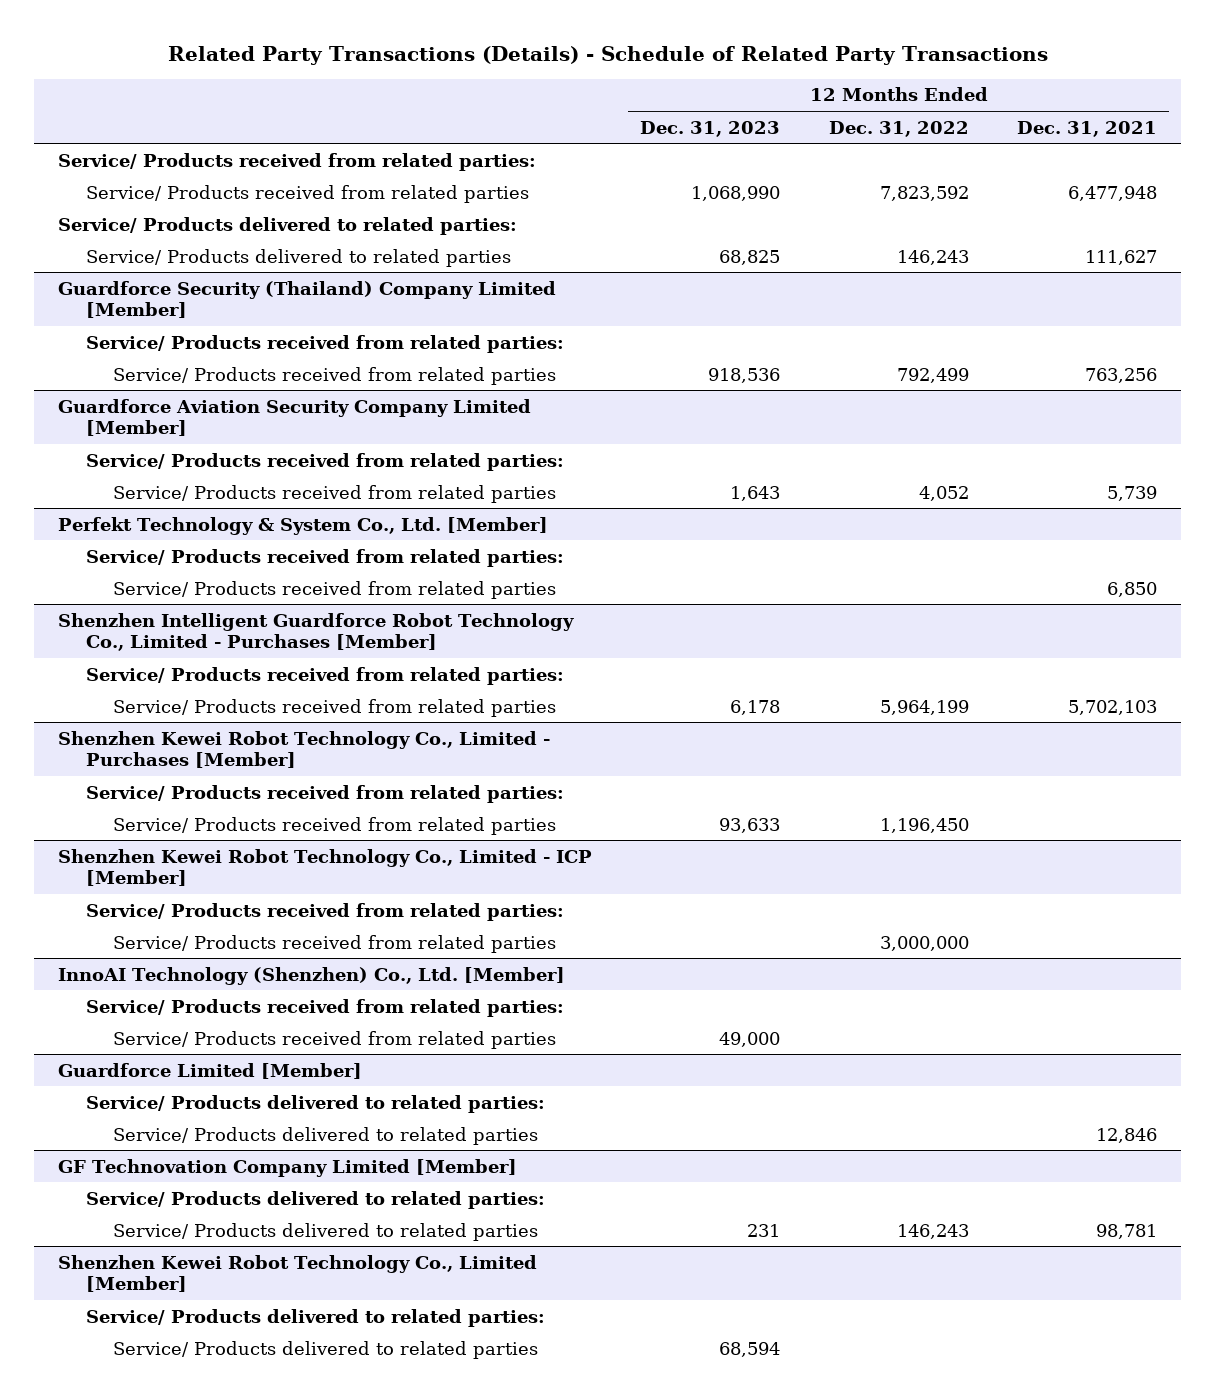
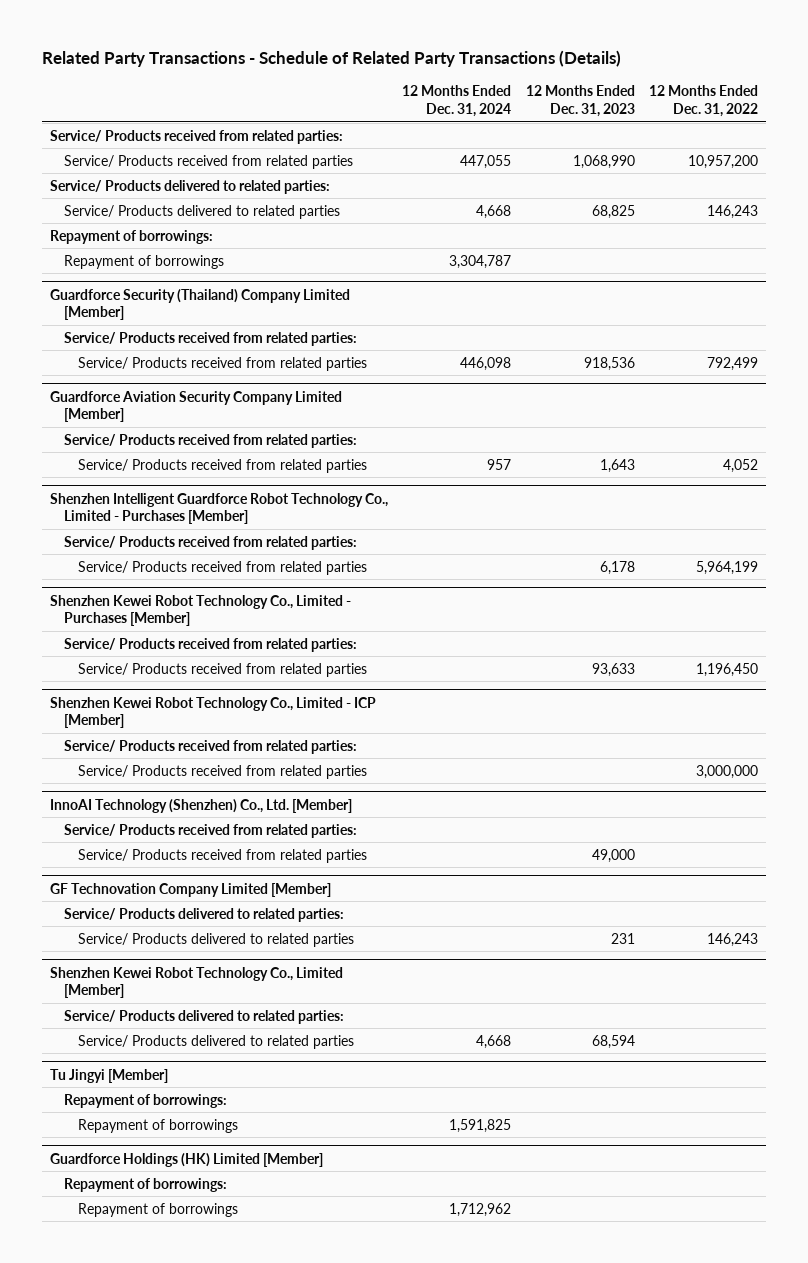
[167,46,1048,66] Related Party Transactions (Details) - Schedule of Related Party Transactions -> [42,50,622,68] Related Party Transactions - Schedule of Related Party Transactions (Details)
[1016,120,1157,137] Dec. 31, 2021 -> none
none -> [402,85,512,118] 12 Months Ended Dec. 31, 2024
[879,185,969,201] 7,823,592 -> [688,154,759,169] 10,957,200
none -> [49,229,213,244] Repayment of borrowings:
none -> [63,254,224,269] Repayment of borrowings
[58,516,549,535] Perfekt Technology & System Co., Ltd. [Member] -> none
[85,548,564,567] Service/ Products received from related parties: -> none
[113,580,557,599] Service/ Products received from related parties -> none
[58,1062,363,1079] Guardforce Limited [Member] -> none
[85,1094,545,1113] Service/ Products delivered to related parties: -> none
[113,1126,539,1145] Service/ Products delivered to related parties -> none
none -> [49,1068,168,1083] Tu Jingyi [Member]
none -> [63,1093,227,1108] Repayment of borrowings:
none -> [77,1118,238,1133] Repayment of borrowings
none -> [49,1152,323,1167] Guardforce Holdings (HK) Limited [Member]
none -> [63,1177,227,1192] Repayment of borrowings:
none -> [77,1202,238,1217] Repayment of borrowings

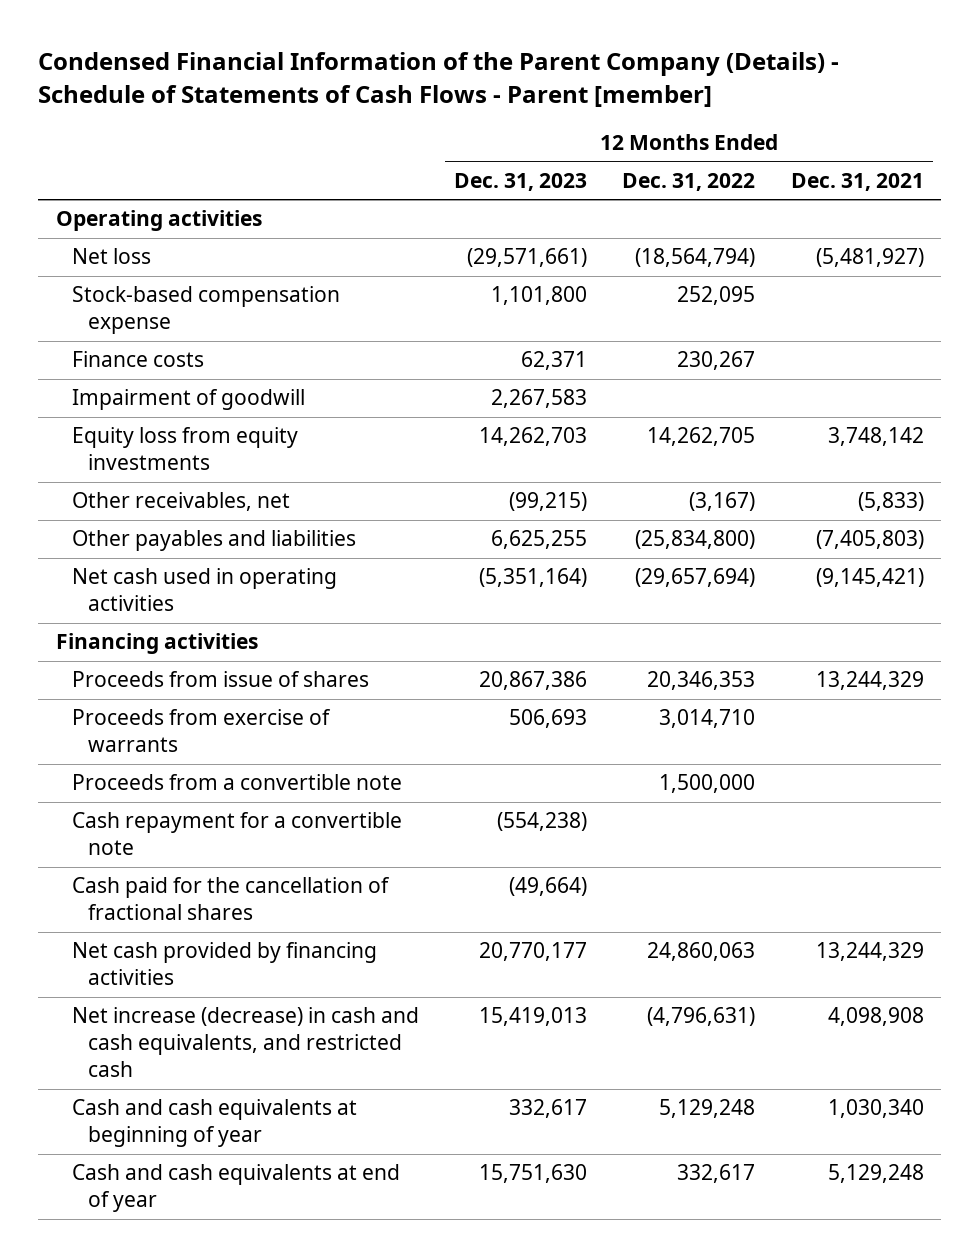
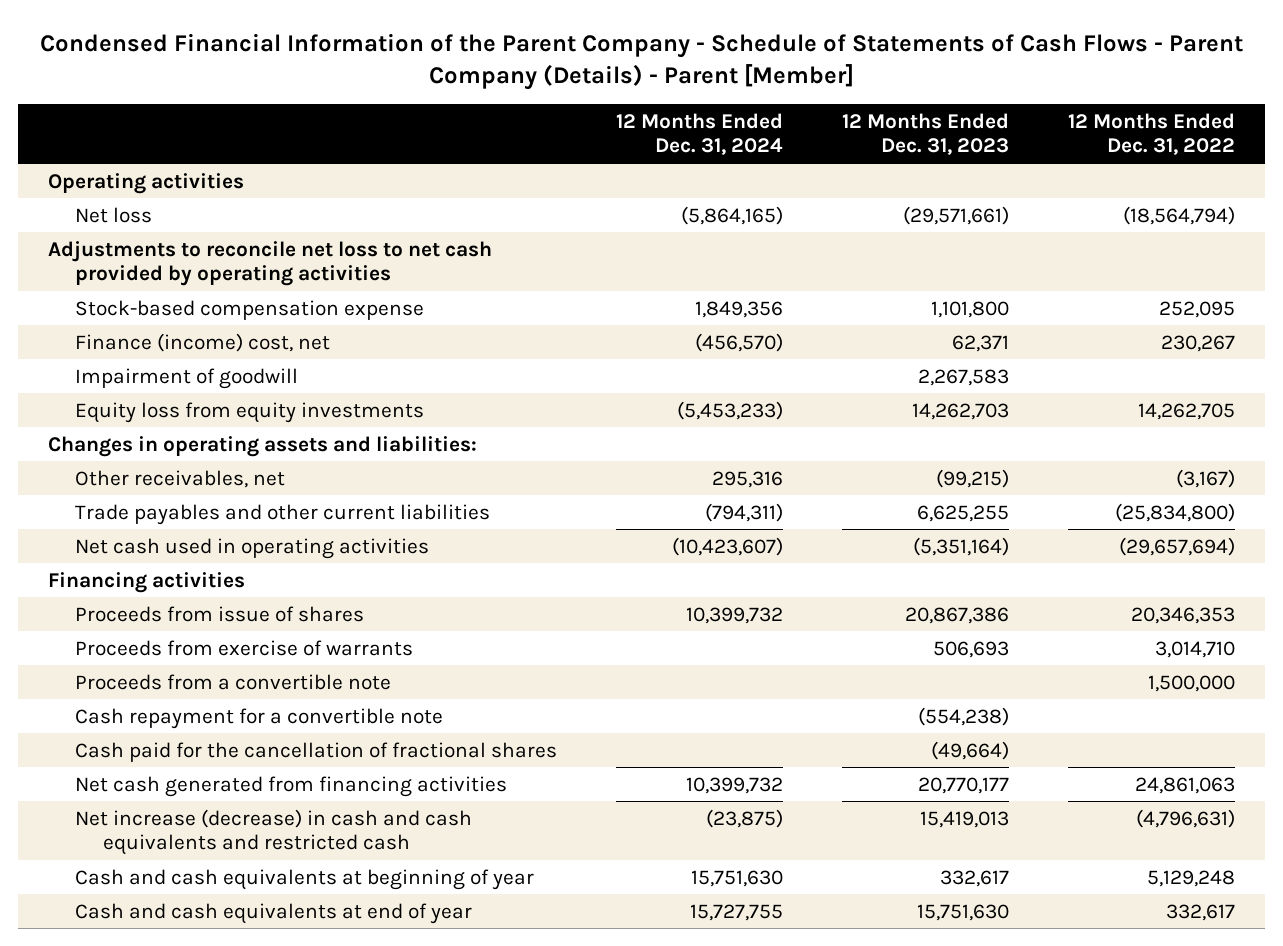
[38,52,840,107] Condensed Financial Information of the Parent Company (Details) - Schedule of Statements of Cash Flows - Parent [member] -> [39,32,1243,91] Condensed Financial Information of the Parent Company - Schedule of Statements of Cash Flows - Parent Company (Details) - Parent [Member]
[790,172,924,191] Dec. 31, 2021 -> none
none -> [616,113,784,156] 12 Months Ended Dec. 31, 2024
none -> [47,240,492,287] Adjustments to reconcile net loss to net cash provided by operating activities
[71,351,204,368] Finance costs -> [75,332,331,352] Finance (income) cost, net
none -> [47,435,477,457] Changes in operating assets and liabilities:
[71,530,356,552] Other payables and liabilities -> [75,503,491,525] Trade payables and other current liabilities
[71,942,377,986] Net cash provided by financing activities -> [75,775,508,797] Net cash generated from financing activities
[647,942,756,962] 24,860,063 -> [1135,776,1236,794] 24,861,063
[71,1007,419,1078] Net increase (decrease) in cash and cash equivalents, and restricted cash -> [75,808,473,856] Net increase (decrease) in cash and cash equivalents and restricted cash

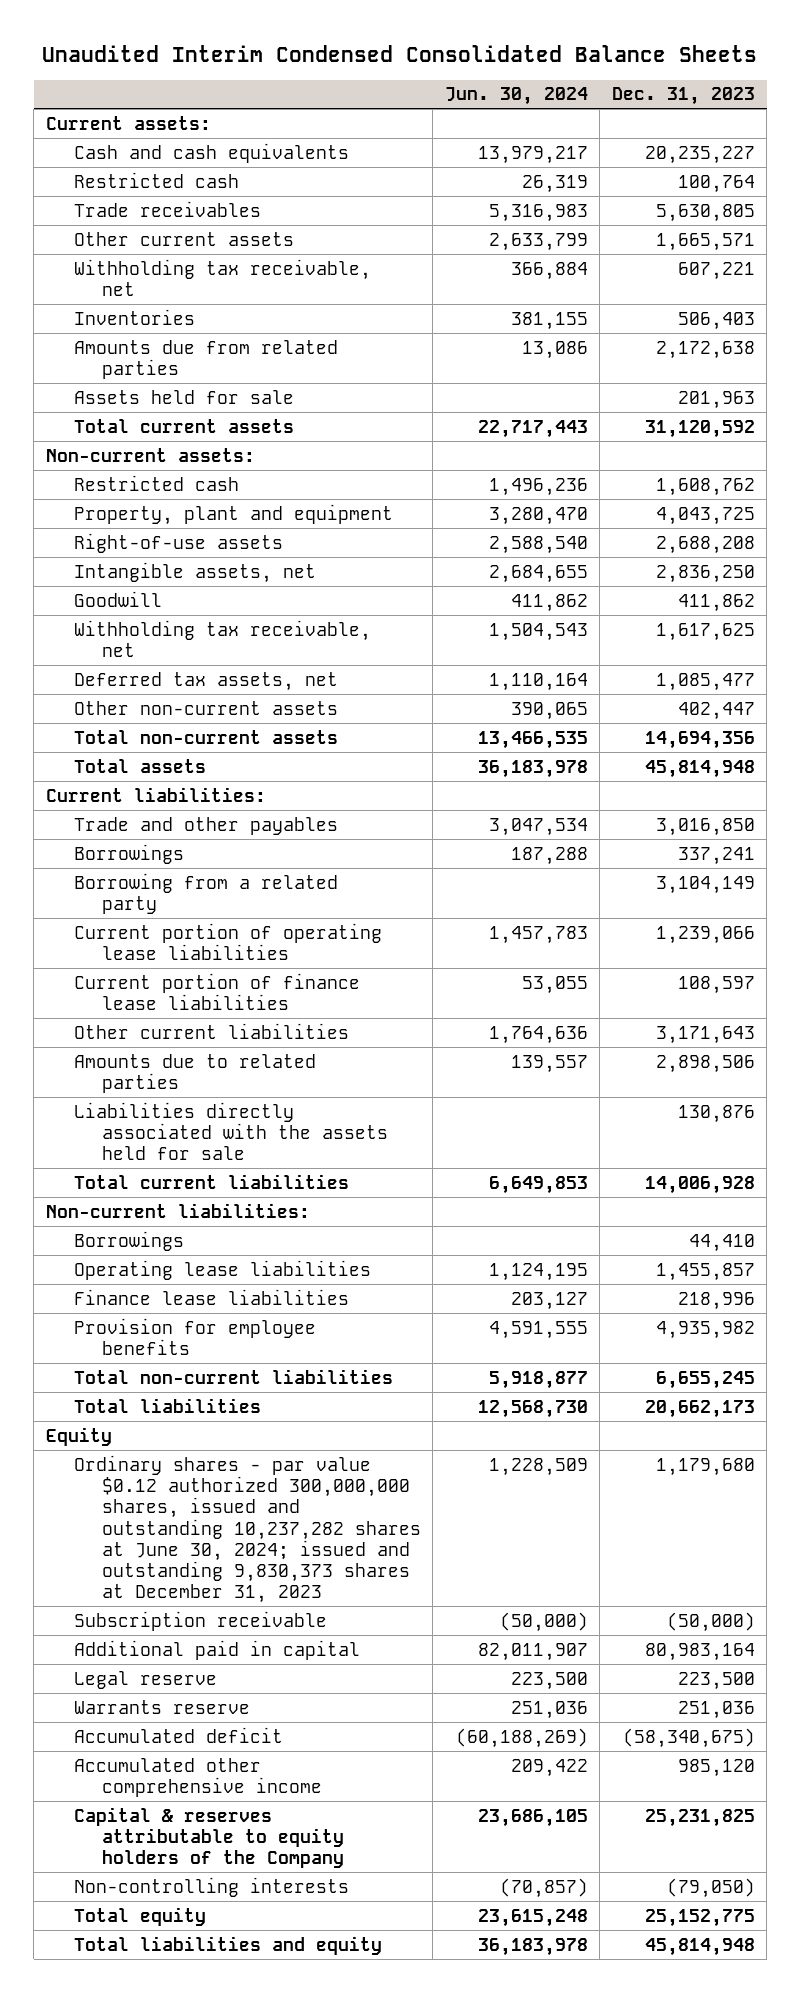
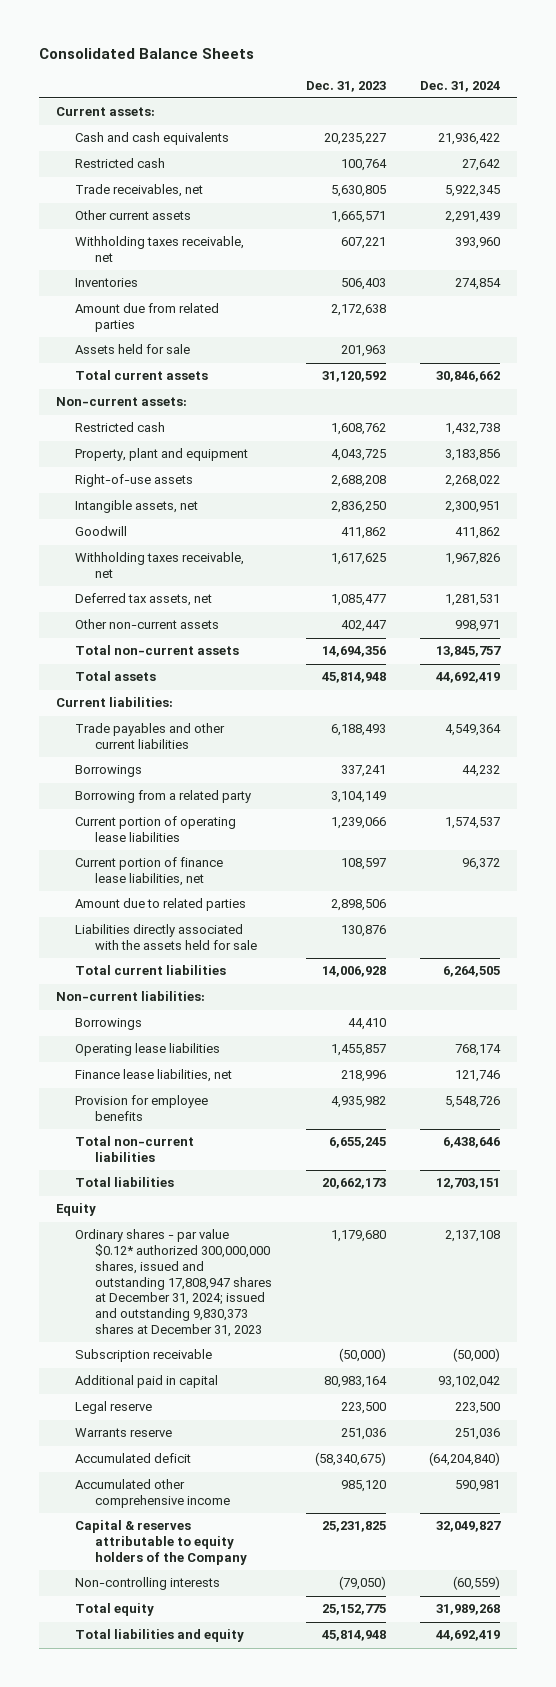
[42,44,758,62] Unaudited Interim Condensed Consolidated Balance Sheets -> [38,48,254,60] Consolidated Balance Sheets
[444,87,588,106] Jun. 30, 2024 -> none
none -> [420,80,501,92] Dec. 31, 2024
[73,200,261,217] Trade receivables -> [75,184,204,198] Trade receivables, net
[73,258,371,296] Withholding tax receivable, net -> [75,236,245,263] Withholding taxes receivable, net
[73,339,338,379] Amounts due from related parties -> [75,303,220,333] Amount due from related parties
[73,619,371,657] Withholding tax receivable, net -> [75,552,245,579] Withholding taxes receivable, net
[73,816,338,835] Trade and other payables -> [75,723,226,750] Trade payables and other current liabilities
[655,817,755,836] 3,016,850 -> [330,724,386,737] 6,188,493
[73,1022,349,1039] Other current liabilities -> none
[73,972,360,1010] Current portion of finance lease liabilities -> [75,857,224,887] Current portion of finance lease liabilities, net
[73,1053,316,1093] Amounts due to related parties -> [75,898,247,912] Amount due to related parties
[73,1288,349,1305] Finance lease liabilities -> [75,1069,233,1083] Finance lease liabilities, net
[73,1454,421,1604] Ordinary shares - par value $0.12 authorized 300,000,000 shares, issued and outstanding 10,237,282 shares at June 30, 2024; issued and outstanding 9,830,373 shares at December 31, 2023 -> [75,1229,272,1337] Ordinary shares - par value $0.12* authorized 300,000,000 shares, issued and outstanding 17,808,947 shares at December 31, 2024; issued and outstanding 9,830,373 shares at December 31, 2023

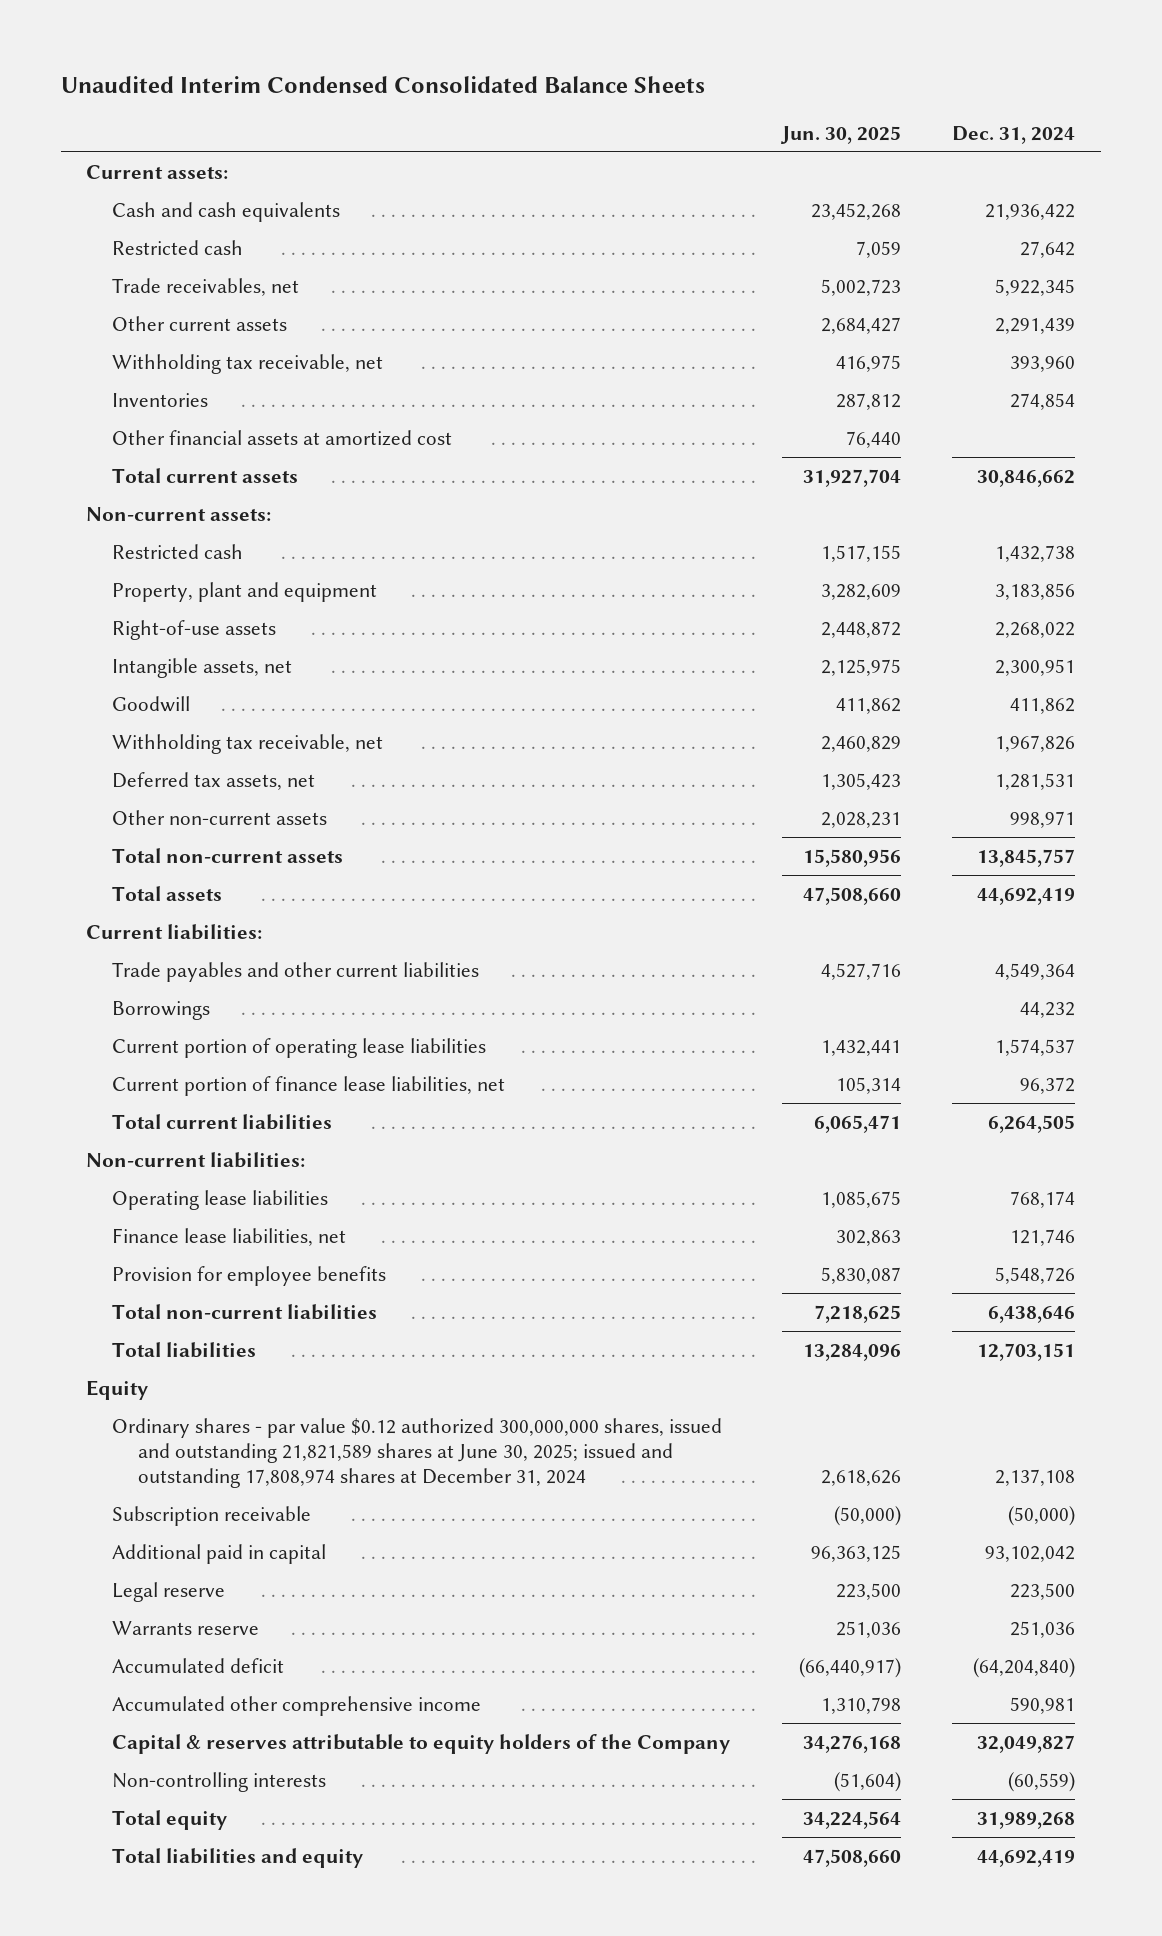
[38,48,254,60] Consolidated Balance Sheets -> [60,76,705,94] Unaudited Interim Condensed Consolidated Balance Sheets
[305,80,386,92] Dec. 31, 2023 -> none
none -> [779,125,901,144] Jun. 30, 2025
[75,236,245,263] Withholding taxes receivable, net -> [112,353,384,374] Withholding tax receivable, net
[75,303,220,333] Amount due from related parties -> none
[75,344,191,355] Assets held for sale -> [112,429,453,446] Other financial assets at amortized cost
[75,552,245,579] Withholding taxes receivable, net -> [112,733,384,754] Withholding tax receivable, net
[75,790,252,804] Borrowing from a related party -> none
[75,898,247,912] Amount due to related parties -> none
[75,924,257,951] Liabilities directly associated with the assets held for sale -> none
[75,1018,143,1031] Borrowings -> none
[75,1229,272,1337] Ordinary shares - par value $0.12* authorized 300,000,000 shares, issued and outstanding 17,808,947 shares at December 31, 2024; issued and outstanding 9,830,373 shares at December 31, 2023 -> [112,1417,723,1489] Ordinary shares - par value $0.12 authorized 300,000,000 shares, issued and outstanding 21,821,589 shares at June 30, 2025; issued and outstanding 17,808,974 shares at December 31, 2024

